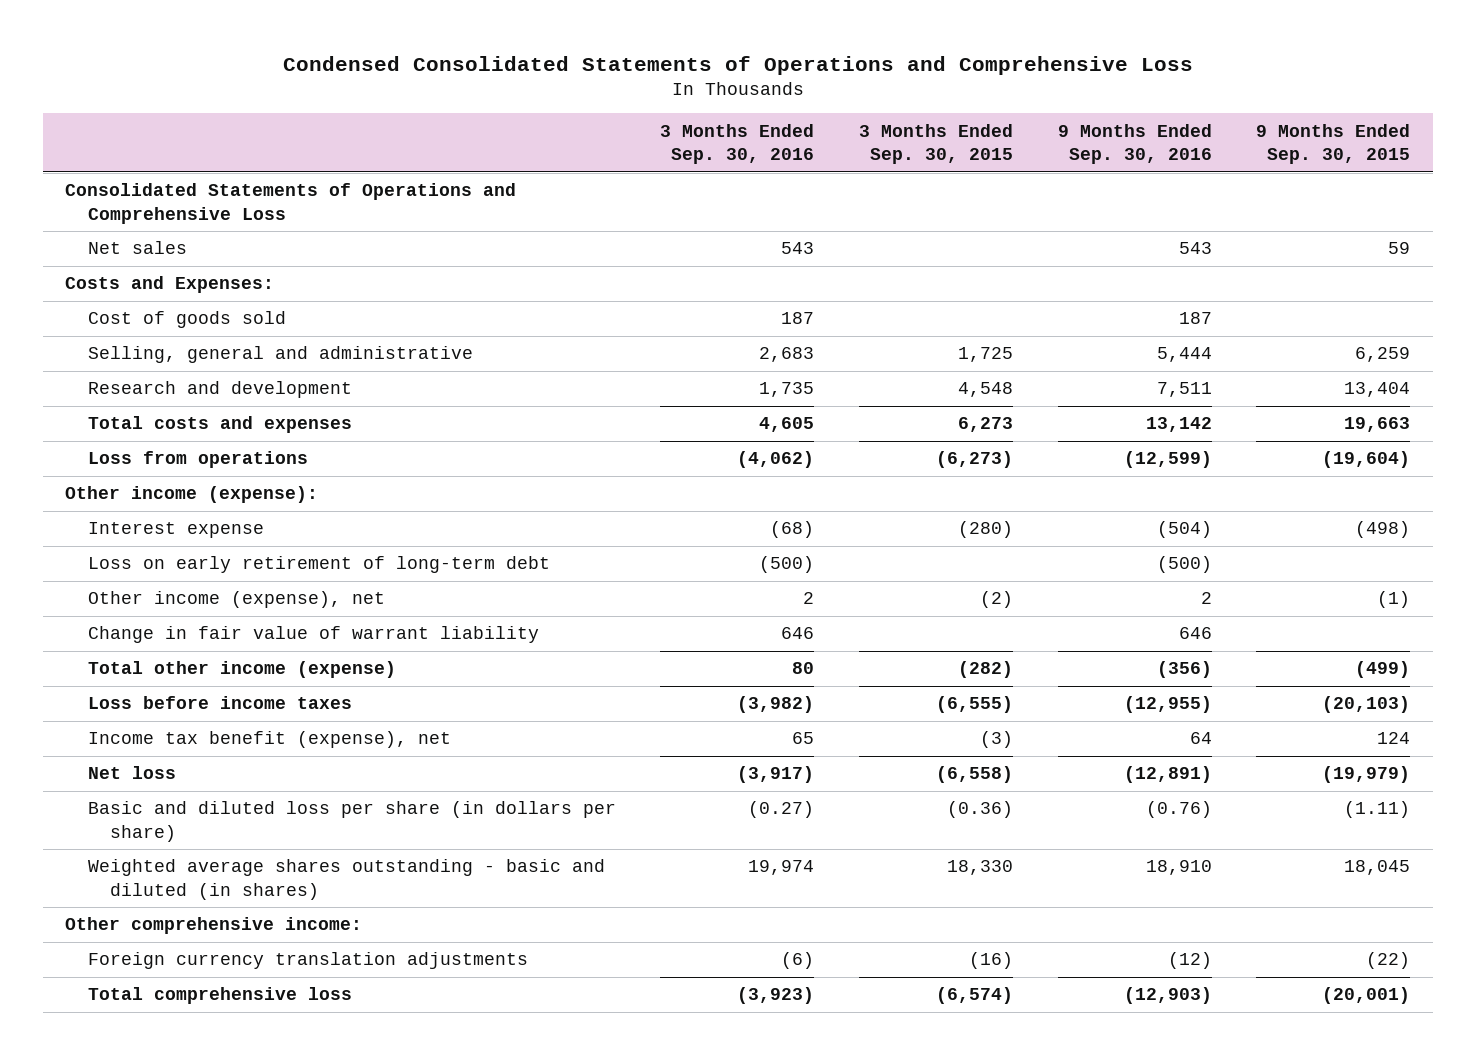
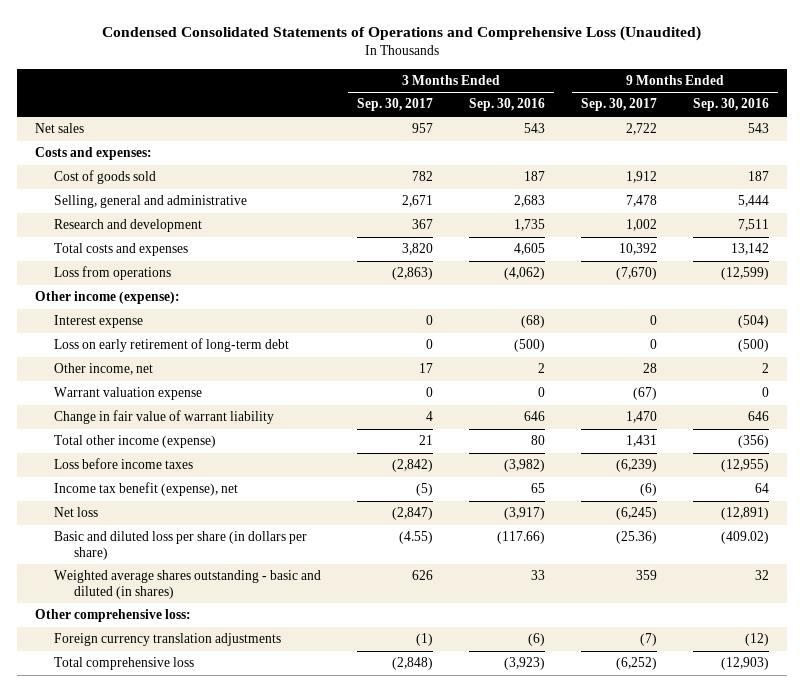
[282,55,1193,75] Condensed Consolidated Statements of Operations and Comprehensive Loss -> [101,26,701,42] Condensed Consolidated Statements of Operations and Comprehensive Loss (Unaudited)
[859,123,1014,165] 3 Months Ended Sep. 30, 2015 -> none
[1256,123,1411,165] 9 Months Ended Sep. 30, 2015 -> none
none -> [357,98,434,112] Sep. 30, 2017
none -> [581,98,658,112] Sep. 30, 2017
[64,183,516,224] Consolidated Statements of Operations and Comprehensive Loss -> none
[64,276,274,294] Costs and Expenses: -> [34,147,152,161] Costs and expenses:
[87,591,385,609] Other income (expense), net -> [54,363,154,376] Other income, net
none -> [54,387,203,401] Warrant valuation expense
[748,801,815,819] (0.27) -> [497,531,546,545] (117.66)
[1145,801,1212,819] (0.76) -> [721,531,770,545] (409.02)
[748,860,815,876] 19,974 -> [531,570,546,581] 33
[1145,860,1212,876] 18,910 -> [755,570,770,581] 32
[64,917,362,935] Other comprehensive income: -> [34,609,191,623] Other comprehensive loss:

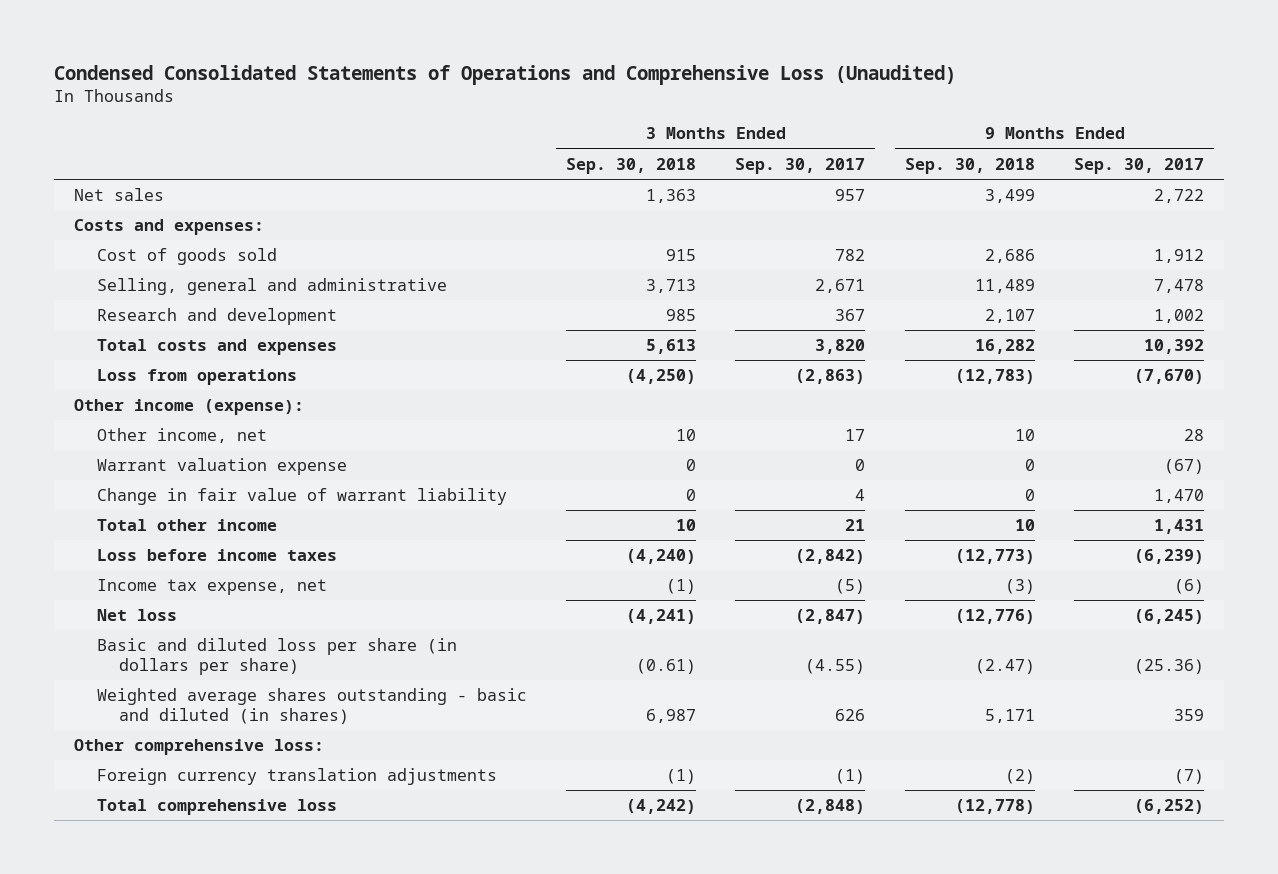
[469,98,546,112] Sep. 30, 2016 -> none
[693,98,770,112] Sep. 30, 2016 -> none
none -> [566,157,697,174] Sep. 30, 2018
none -> [904,157,1035,174] Sep. 30, 2018
[54,315,144,329] Interest expense -> none
[54,338,290,353] Loss on early retirement of long-term debt -> none
[54,435,217,449] Total other income (expense) -> [96,519,277,532] Total other income
[54,482,239,497] Income tax benefit (expense), net -> [96,579,327,596] Income tax expense, net

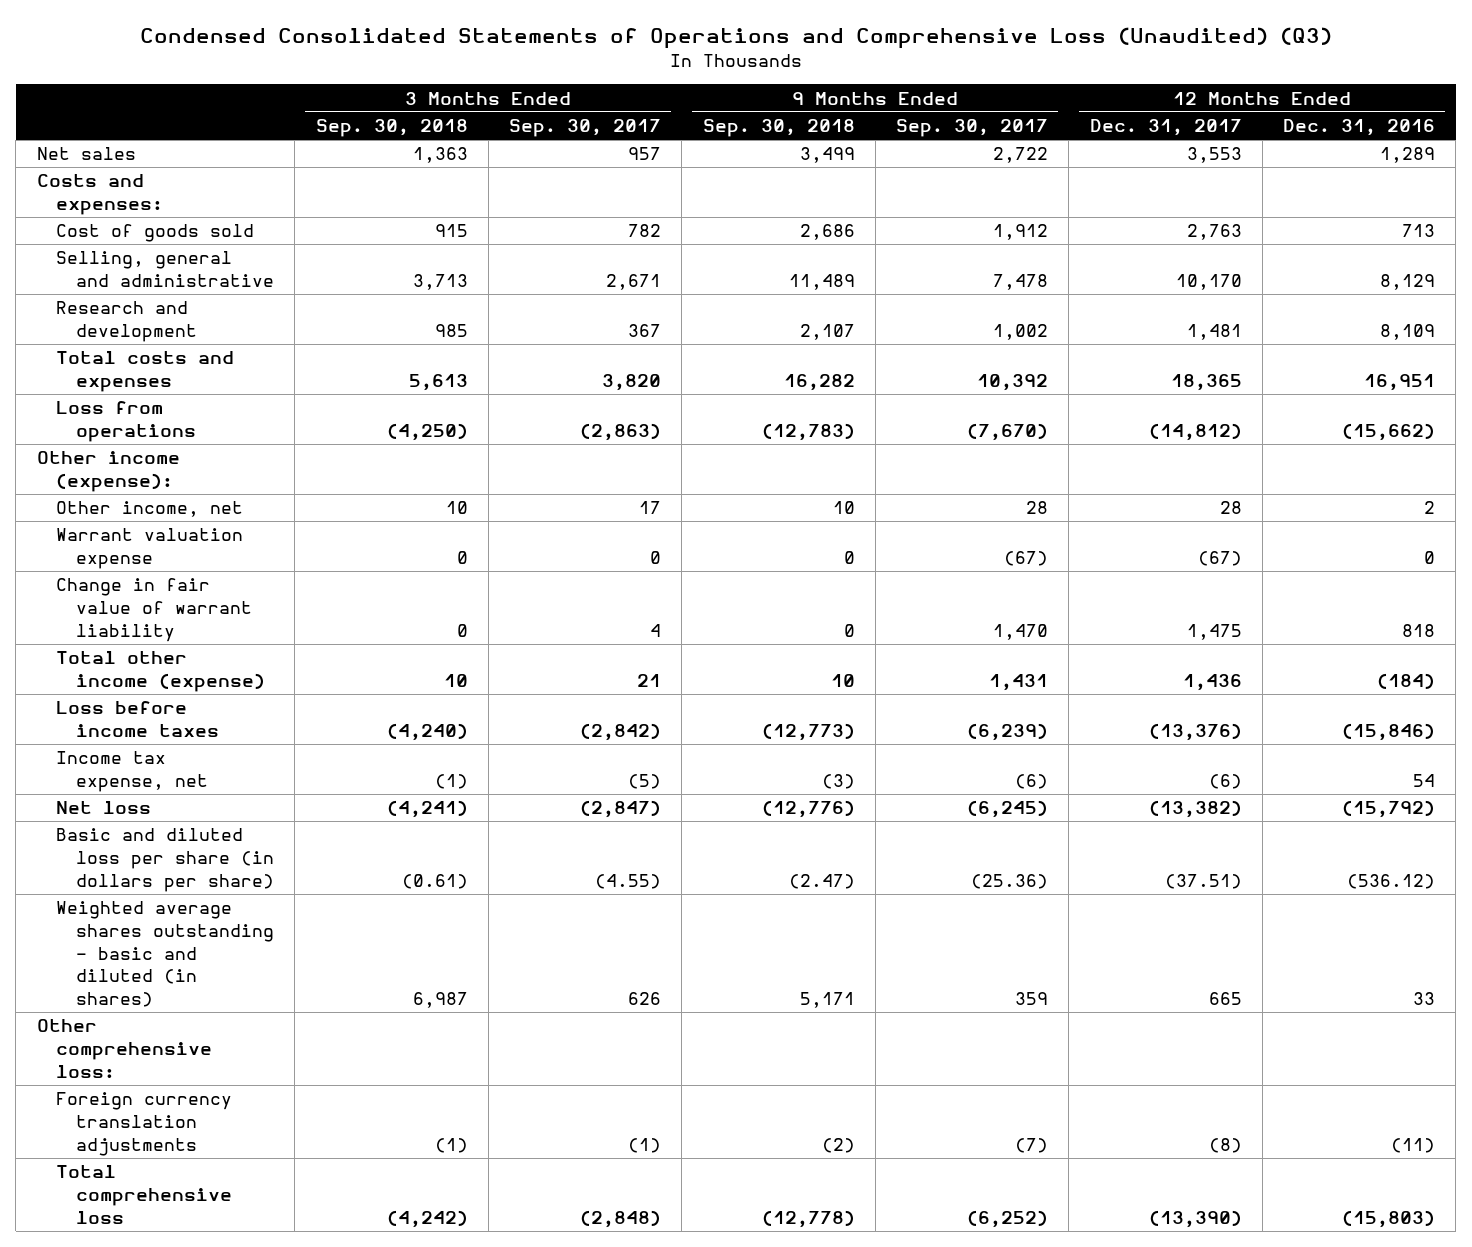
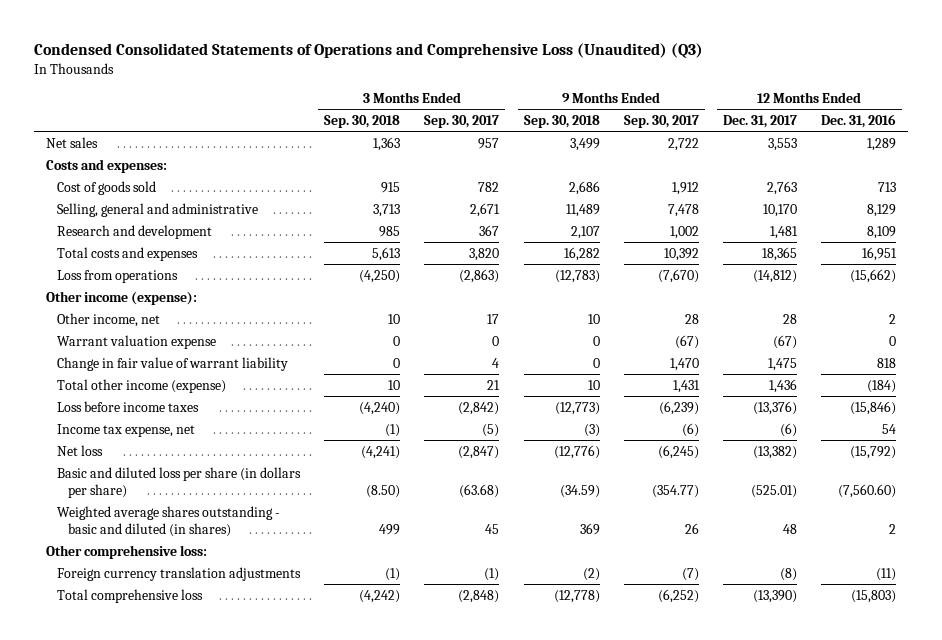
[401,873,468,889] (0.61) -> [366,484,401,498] (8.50)
[595,873,662,889] (4.55) -> [459,483,500,498] (63.68)
[788,873,855,889] (2.47) -> [559,484,600,498] (34.59)
[971,873,1049,889] (25.36) -> [651,484,699,498] (354.77)
[1164,873,1242,889] (37.51) -> [750,484,797,498] (525.01)
[1347,873,1436,889] (536.12) -> [837,483,896,498] (7,560.60)
[412,991,468,1008] 6,987 -> [379,523,401,535] 499
[628,991,662,1005] 626 -> [485,523,500,534] 45
[799,991,855,1008] 5,171 -> [579,522,600,535] 369
[1015,991,1049,1005] 359 -> [684,522,699,534] 26
[1208,991,1242,1005] 665 -> [782,523,797,534] 48
[1413,991,1436,1005] 33 -> [888,523,896,534] 2

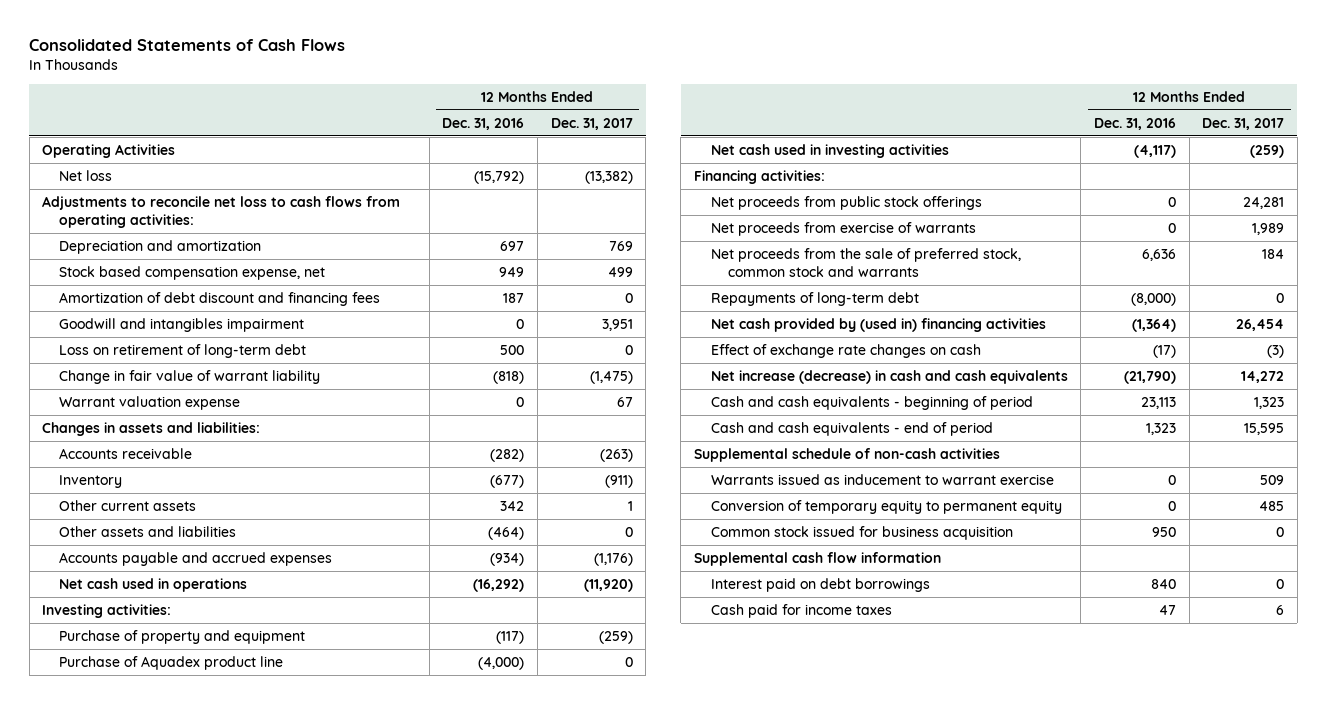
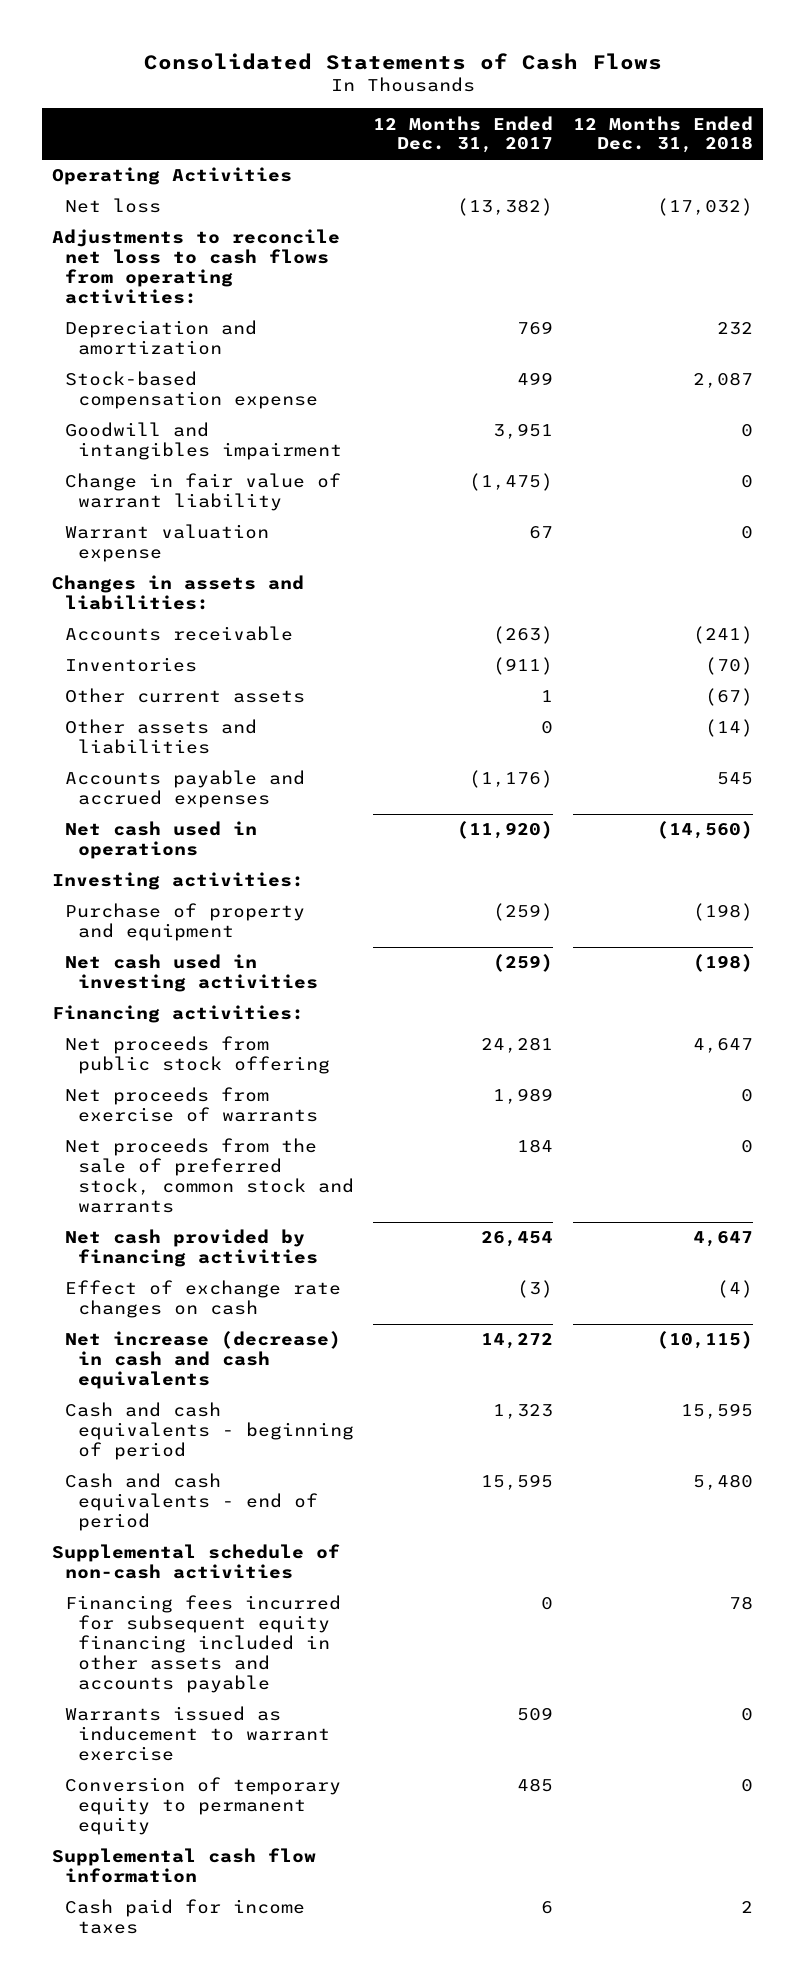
[442,117,525,130] Dec. 31, 2016 -> none
none -> [573,115,754,154] 12 Months Ended Dec. 31, 2018
[59,291,381,306] Amortization of debt discount and financing fees -> none
[59,265,326,280] Stock based compensation expense, net -> [64,371,318,410] Stock-based compensation expense
[59,343,307,358] Loss on retirement of long-term debt -> none
[59,474,123,488] Inventory -> [64,657,197,673] Inventories
[59,655,284,670] Purchase of Aquadex product line -> none
[710,195,982,210] Net proceeds from public stock offerings -> [64,1036,330,1075] Net proceeds from public stock offering
[710,291,919,306] Repayments of long-term debt -> none
[710,317,1046,332] Net cash provided by (used in) financing activities -> [64,1229,318,1268] Net cash provided by financing activities
none -> [64,1595,341,1694] Financing fees incurred for subsequent equity financing included in other assets and accounts payable
[710,525,1013,540] Common stock issued for business acquisition -> none
[710,577,930,592] Interest paid on debt borrowings -> none

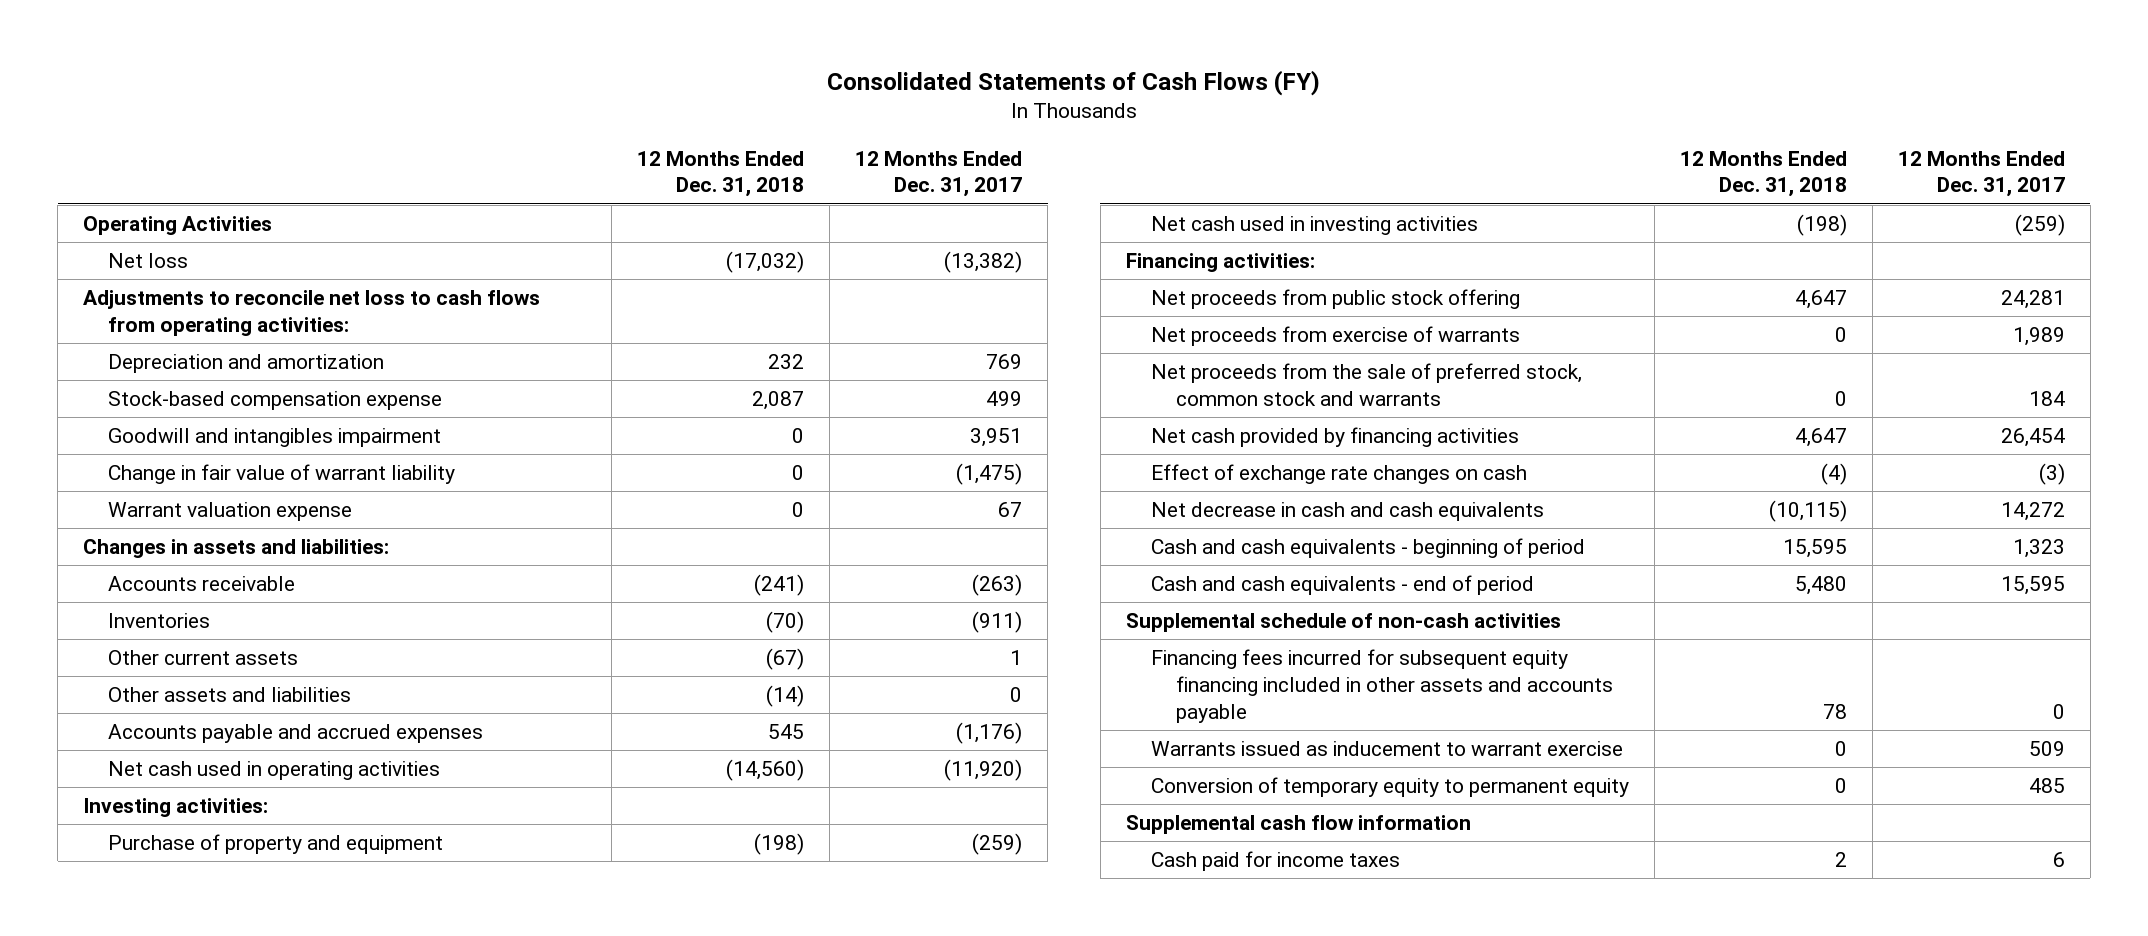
[143,52,662,70] Consolidated Statements of Cash Flows -> [826,70,1320,97] Consolidated Statements of Cash Flows (FY)
[64,821,257,860] Net cash used in operations -> [108,761,441,781] Net cash used in operating activities
[64,1331,341,1390] Net increase (decrease) in cash and cash equivalents -> [1150,502,1544,522] Net decrease in cash and cash equivalents

